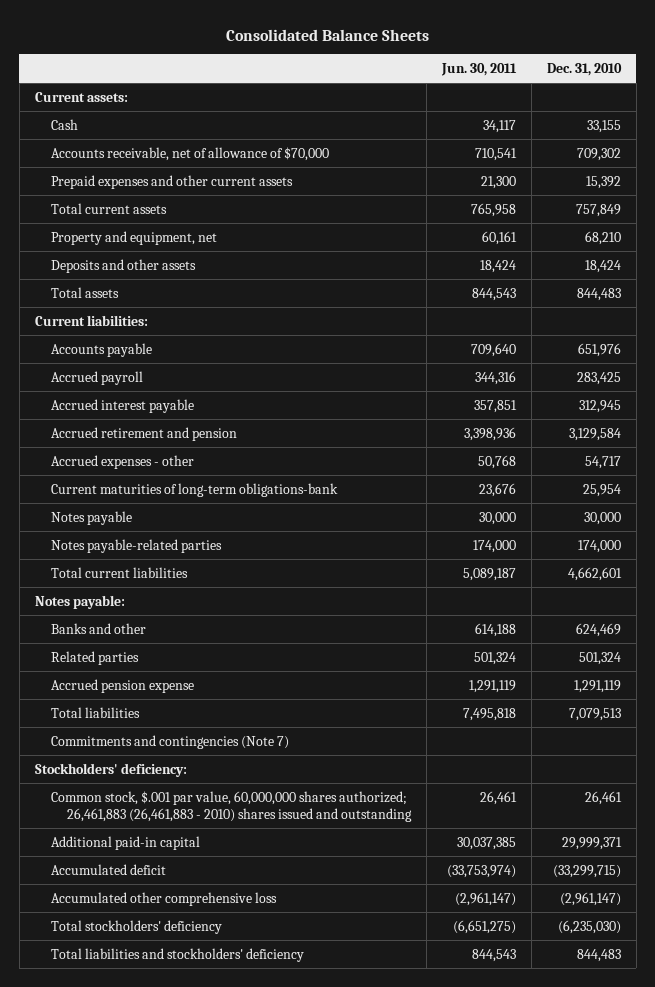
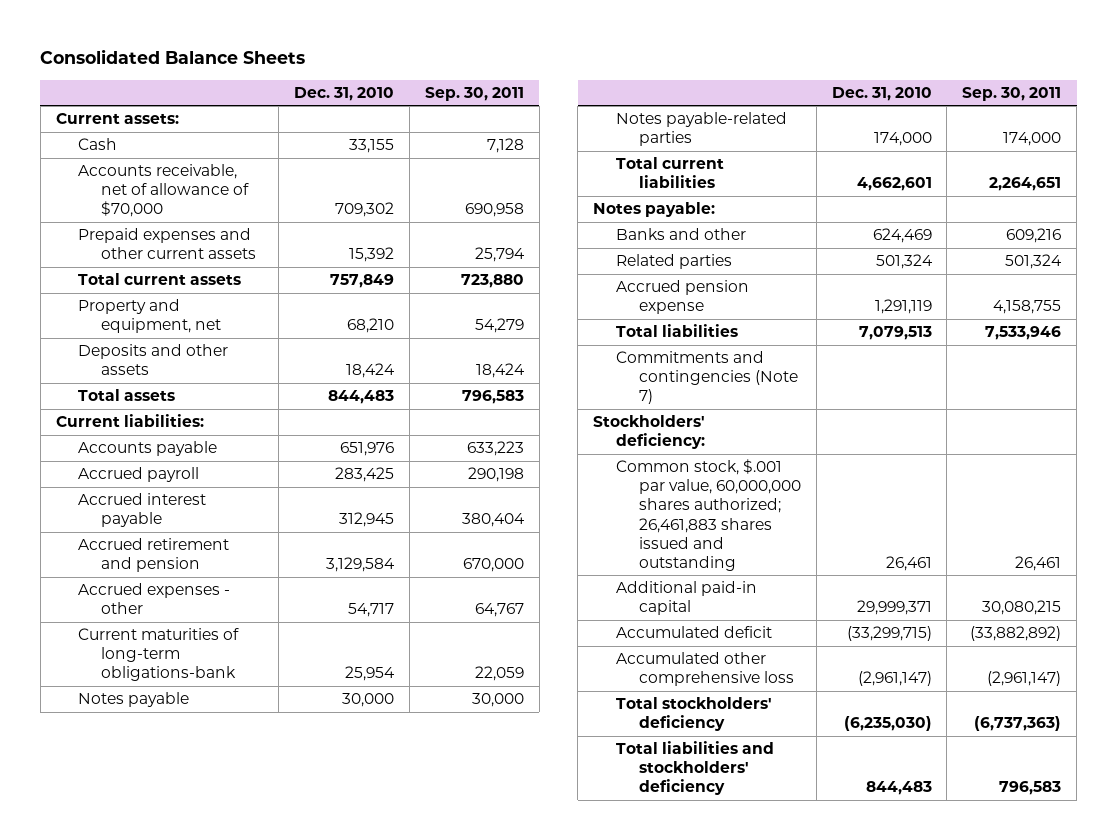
[440,62,517,76] Jun. 30, 2011 -> none
none -> [424,86,524,101] Sep. 30, 2011
[50,790,413,823] Common stock, $.001 par value, 60,000,000 shares authorized; 26,461,883 (26,461,883 - 2010) shares issued and outstanding -> [615,459,801,571] Common stock, $.001 par value, 60,000,000 shares authorized; 26,461,883 shares issued and outstanding

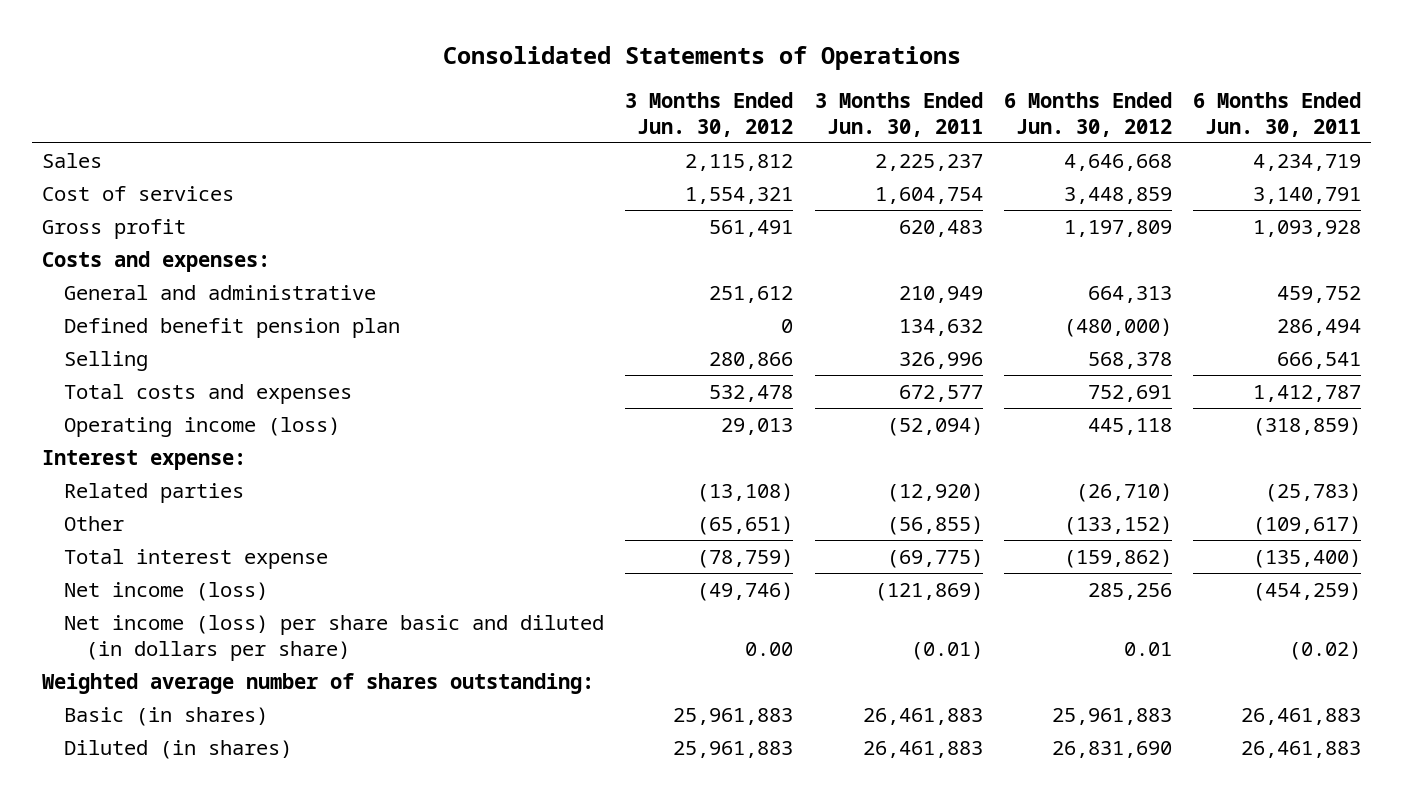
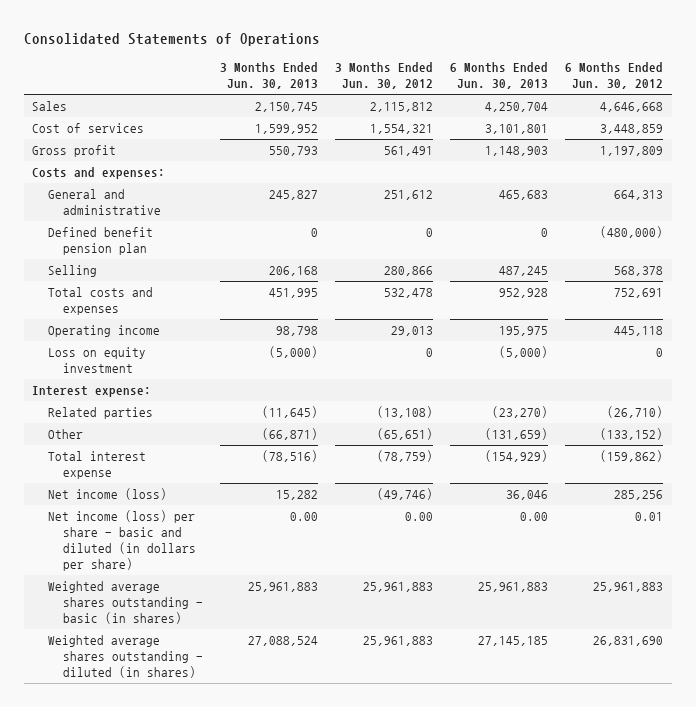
[814,91,983,137] 3 Months Ended Jun. 30, 2011 -> none
[1192,91,1361,137] 6 Months Ended Jun. 30, 2011 -> none
none -> [220,62,319,90] 3 Months Ended Jun. 30, 2013
none -> [450,62,549,90] 6 Months Ended Jun. 30, 2013
[64,416,341,437] Operating income (loss) -> [47,325,160,338] Operating income
none -> [47,347,146,374] Loss on equity investment
[42,672,595,694] Weighted average number of shares outstanding: -> none
[64,614,605,661] Net income (loss) per share basic and diluted (in dollars per share) -> [47,510,197,572] Net income (loss) per share - basic and diluted (in dollars per share)
[64,706,269,726] Basic (in shares) -> [47,581,204,625] Weighted average shares outstanding - basic (in shares)
[64,739,293,759] Diluted (in shares) -> [47,635,204,679] Weighted average shares outstanding - diluted (in shares)

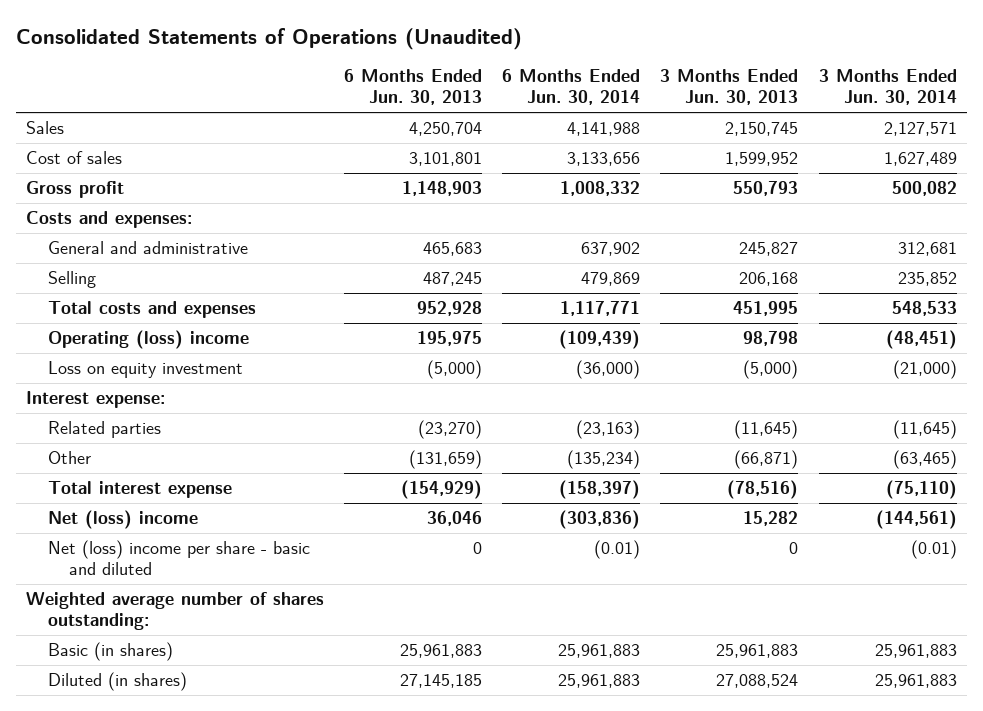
[23,33,320,47] Consolidated Statements of Operations -> [16,27,523,50] Consolidated Statements of Operations (Unaudited)
[335,62,434,90] 3 Months Ended Jun. 30, 2012 -> none
[565,62,664,90] 6 Months Ended Jun. 30, 2012 -> none
none -> [502,69,641,106] 6 Months Ended Jun. 30, 2014
none -> [818,69,957,106] 3 Months Ended Jun. 30, 2014
[32,123,145,134] Cost of services -> [26,150,123,164] Cost of sales
[47,227,153,256] Defined benefit pension plan -> none
[47,325,160,338] Operating income -> [47,329,249,349] Operating (loss) income
[47,488,167,501] Net income (loss) -> [47,509,198,529] Net (loss) income
[47,510,197,572] Net income (loss) per share - basic and diluted (in dollars per share) -> [47,539,310,576] Net (loss) income per share - basic and diluted
[290,512,319,522] 0.00 -> [789,541,799,554] 0
[520,512,549,522] 0.00 -> [473,541,483,554] 0
none -> [26,591,325,631] Weighted average number of shares outstanding:
[47,581,204,625] Weighted average shares outstanding - basic (in shares) -> [47,641,173,661] Basic (in shares)
[47,635,204,679] Weighted average shares outstanding - diluted (in shares) -> [47,671,187,691] Diluted (in shares)

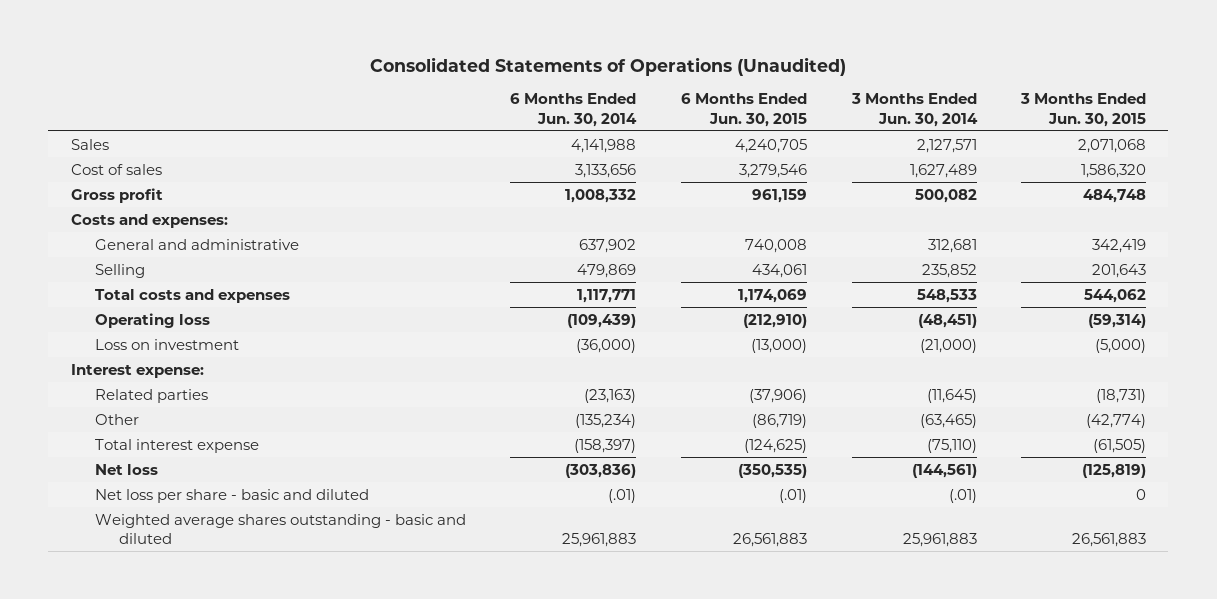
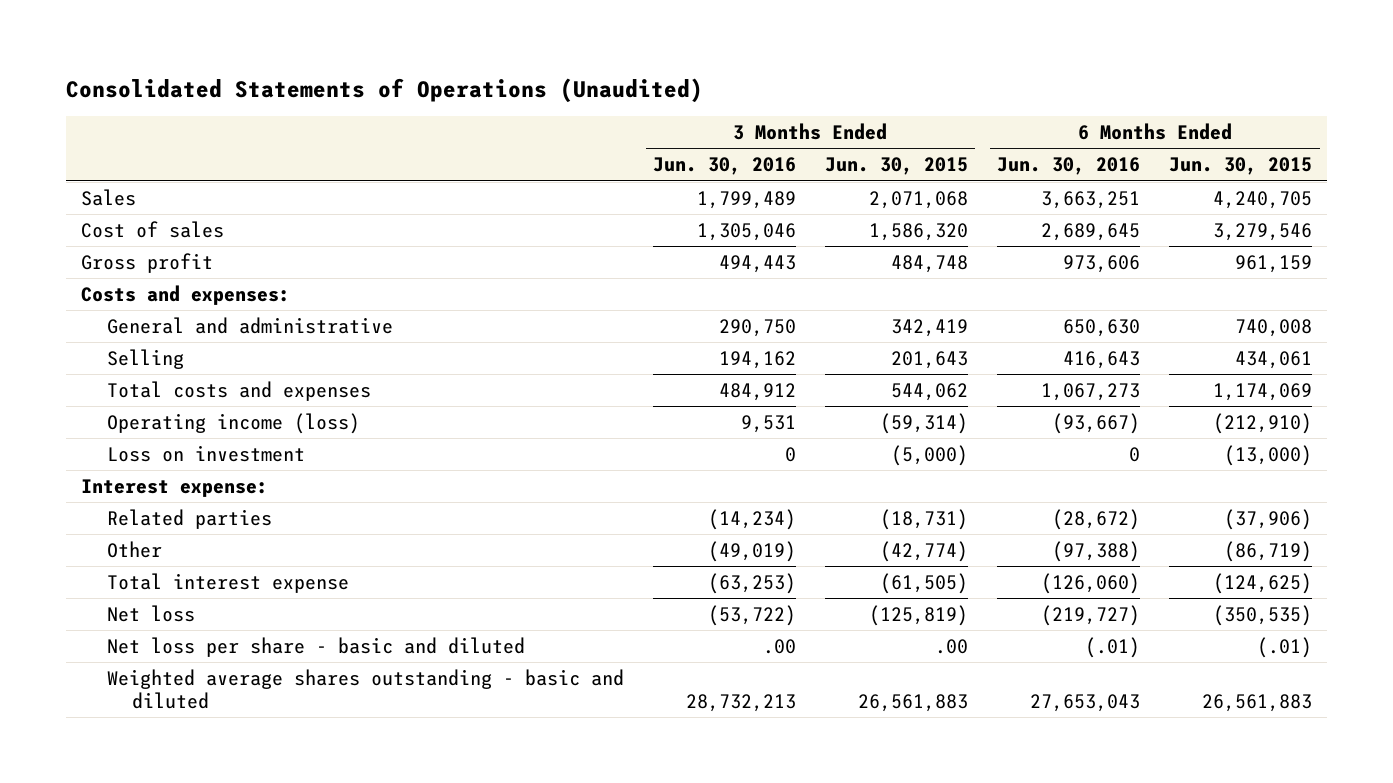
[510,93,638,127] 6 Months Ended Jun. 30, 2014 -> none
[850,93,978,127] 3 Months Ended Jun. 30, 2014 -> none
none -> [652,157,796,176] Jun. 30, 2016
none -> [997,157,1141,176] Jun. 30, 2016
[94,312,210,328] Operating loss -> [106,412,360,434] Operating income (loss)
[1136,488,1147,500] 0 -> [935,638,969,654] .00

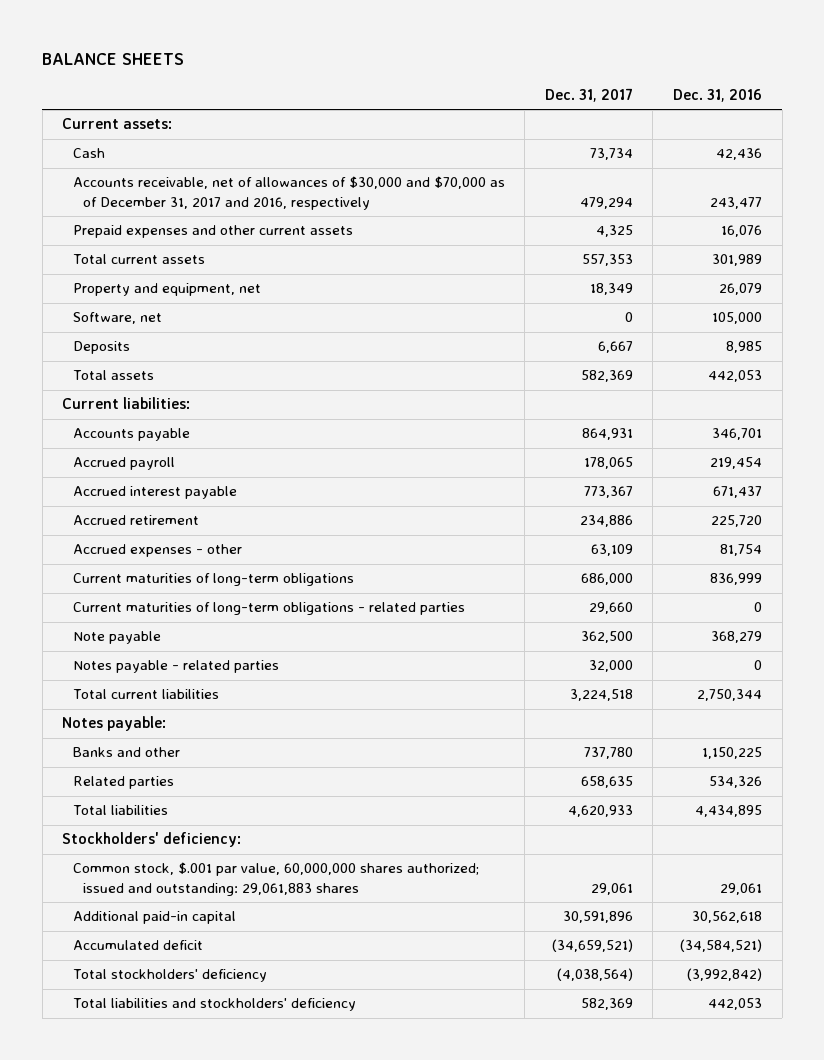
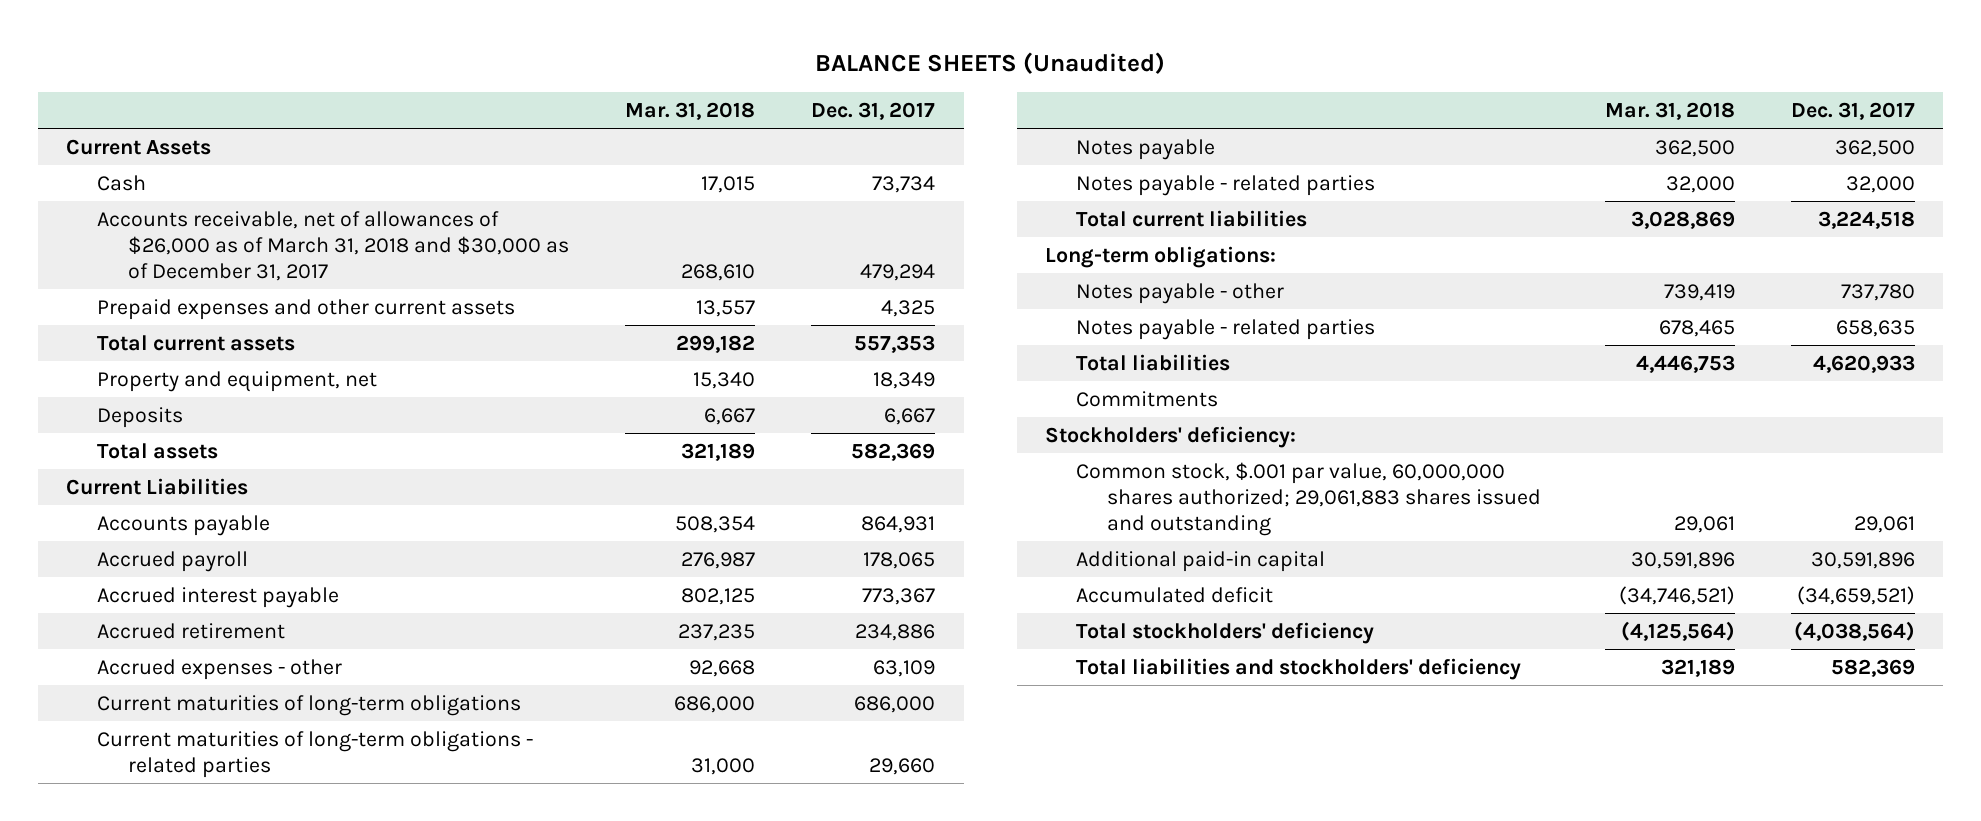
[42,53,185,66] BALANCE SHEETS -> [815,52,1166,75] BALANCE SHEETS (Unaudited)
[673,88,763,102] Dec. 31, 2016 -> none
none -> [625,102,756,121] Mar. 31, 2018
[62,118,173,130] Current assets: -> [65,138,211,155] Current Assets
[72,176,505,210] Accounts receivable, net of allowances of $30,000 and $70,000 as of December 31, 2017 and 2016, respectively -> [96,210,569,281] Accounts receivable, net of allowances of $26,000 as of March 31, 2018 and $30,000 as of December 31, 2017
[72,312,162,325] Software, net -> none
[62,397,191,410] Current liabilities: -> [65,477,248,495] Current Liabilities
[72,631,161,645] Note payable -> [1076,138,1216,160] Notes payable
[62,716,167,732] Notes payable: -> none
none -> [1045,245,1277,268] Long-term obligations:
[72,747,180,758] Banks and other -> [1076,282,1285,304] Notes payable - other
[72,776,174,790] Related parties -> [1076,318,1376,340] Notes payable - related parties
none -> [1076,390,1219,407] Commitments
[72,862,479,896] Common stock, $.001 par value, 60,000,000 shares authorized; issued and outstanding: 29,061,883 shares -> [1076,461,1542,536] Common stock, $.001 par value, 60,000,000 shares authorized; 29,061,883 shares issued and outstanding

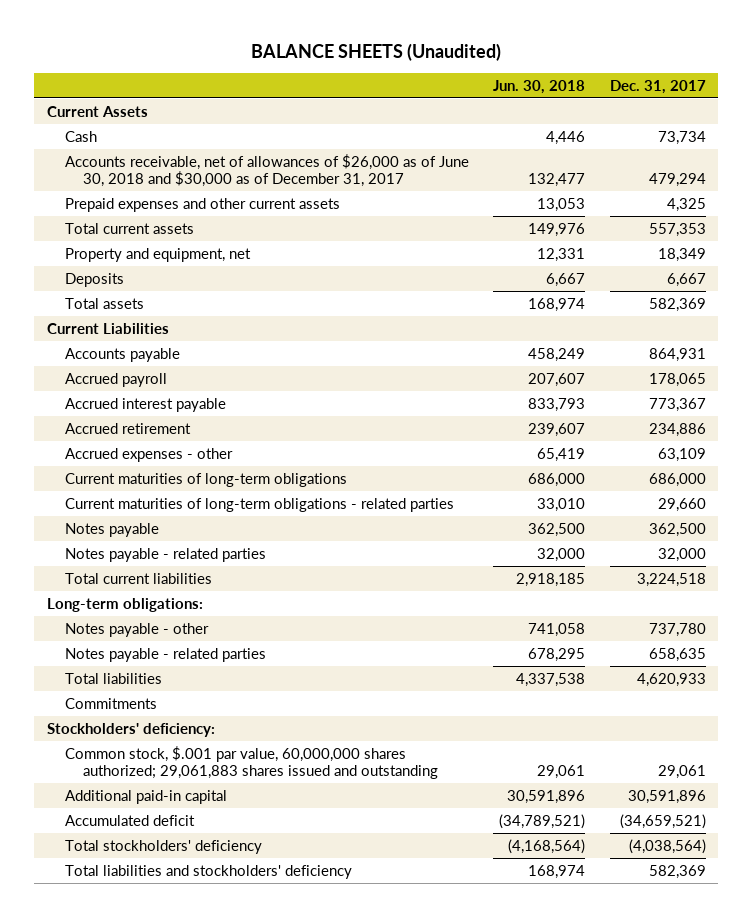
[625,102,756,121] Mar. 31, 2018 -> none
none -> [493,79,586,94] Jun. 30, 2018
[96,210,569,281] Accounts receivable, net of allowances of $26,000 as of March 31, 2018 and $30,000 as of December 31, 2017 -> [64,153,469,188] Accounts receivable, net of allowances of $26,000 as of June 30, 2018 and $30,000 as of December 31, 2017

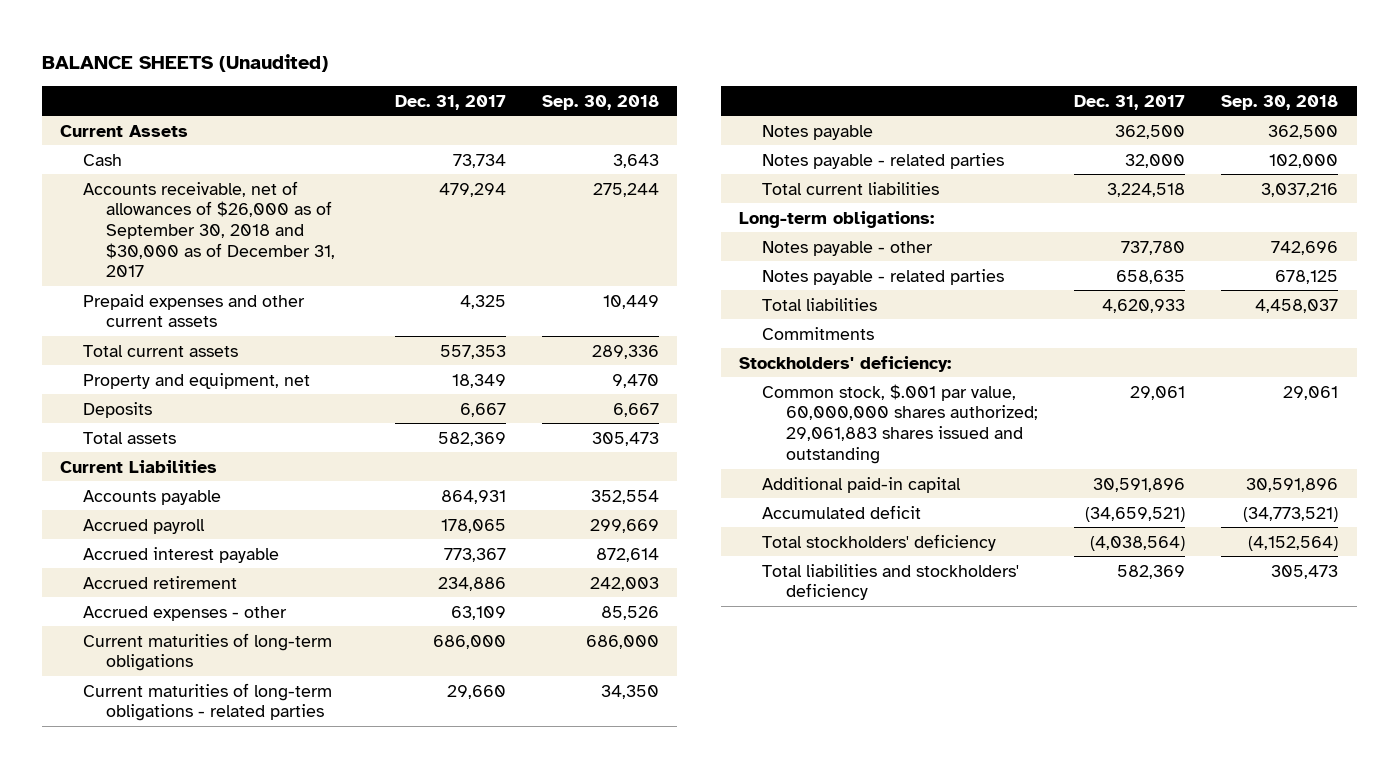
[493,79,586,94] Jun. 30, 2018 -> none
none -> [542,94,660,110] Sep. 30, 2018
[64,153,469,188] Accounts receivable, net of allowances of $26,000 as of June 30, 2018 and $30,000 as of December 31, 2017 -> [83,180,336,278] Accounts receivable, net of allowances of $26,000 as of September 30, 2018 and $30,000 as of December 31, 2017

